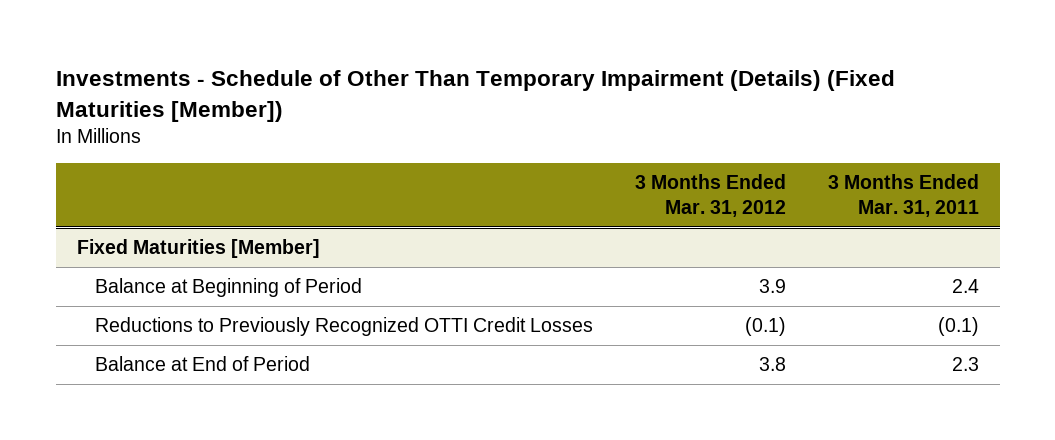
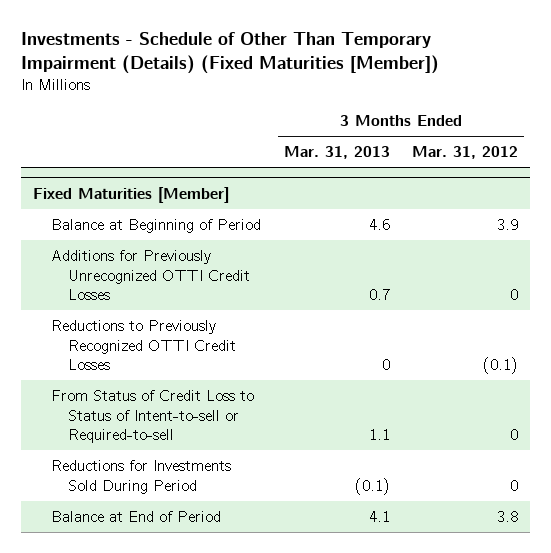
[827,174,979,217] 3 Months Ended Mar. 31, 2011 -> none
none -> [283,146,390,160] Mar. 31, 2013
none -> [50,249,251,301] Additions for Previously Unrecognized OTTI Credit Losses
none -> [50,389,254,444] From Status of Credit Loss to Status of Intent-to-sell or Required-to-sell
none -> [50,459,231,494] Reductions for Investments Sold During Period

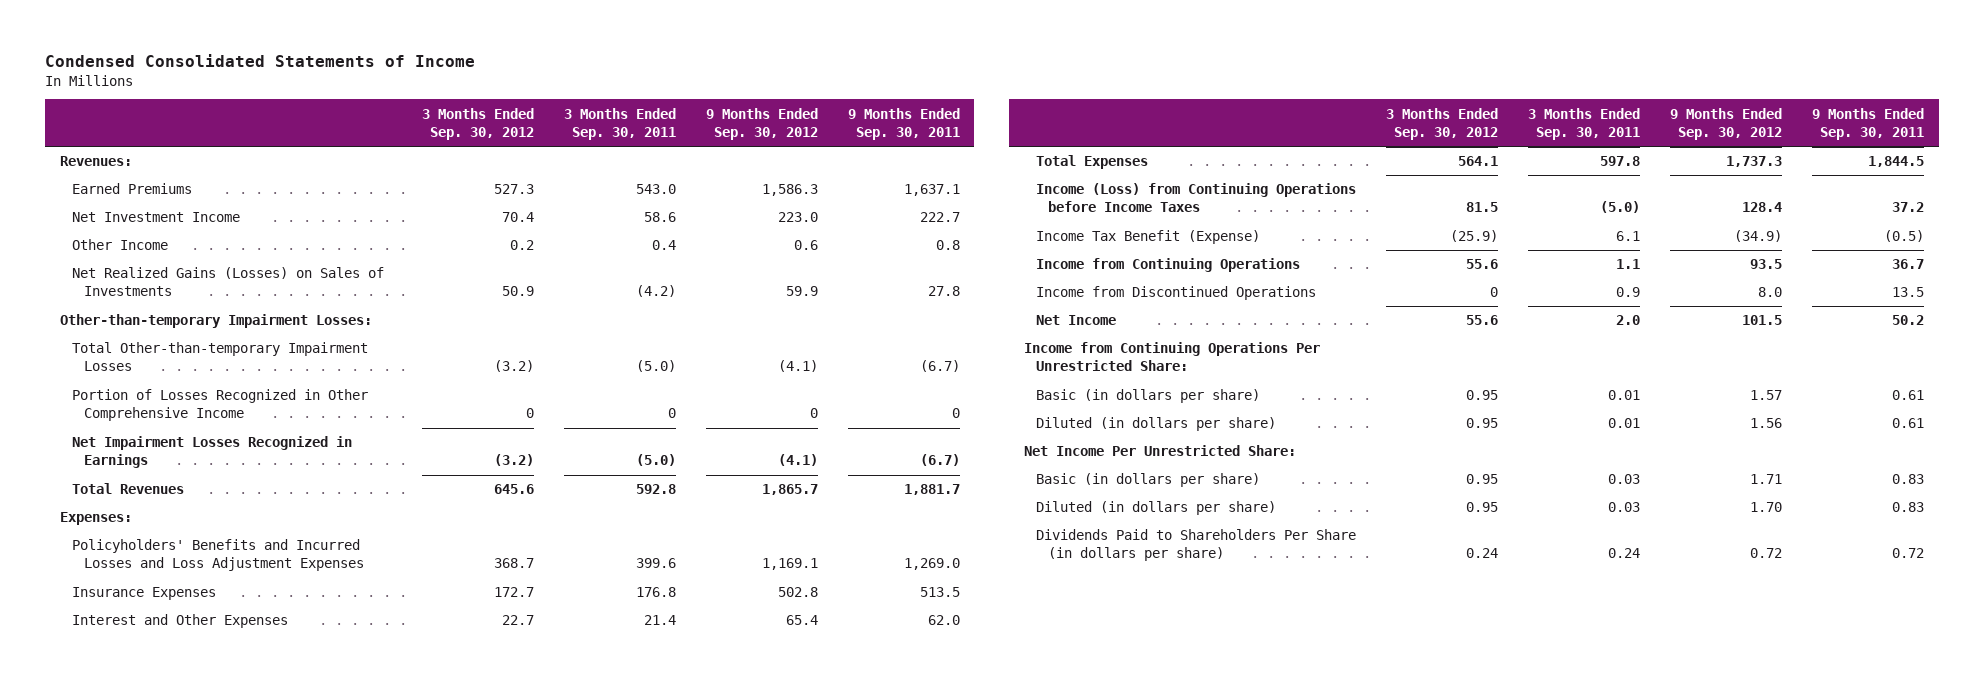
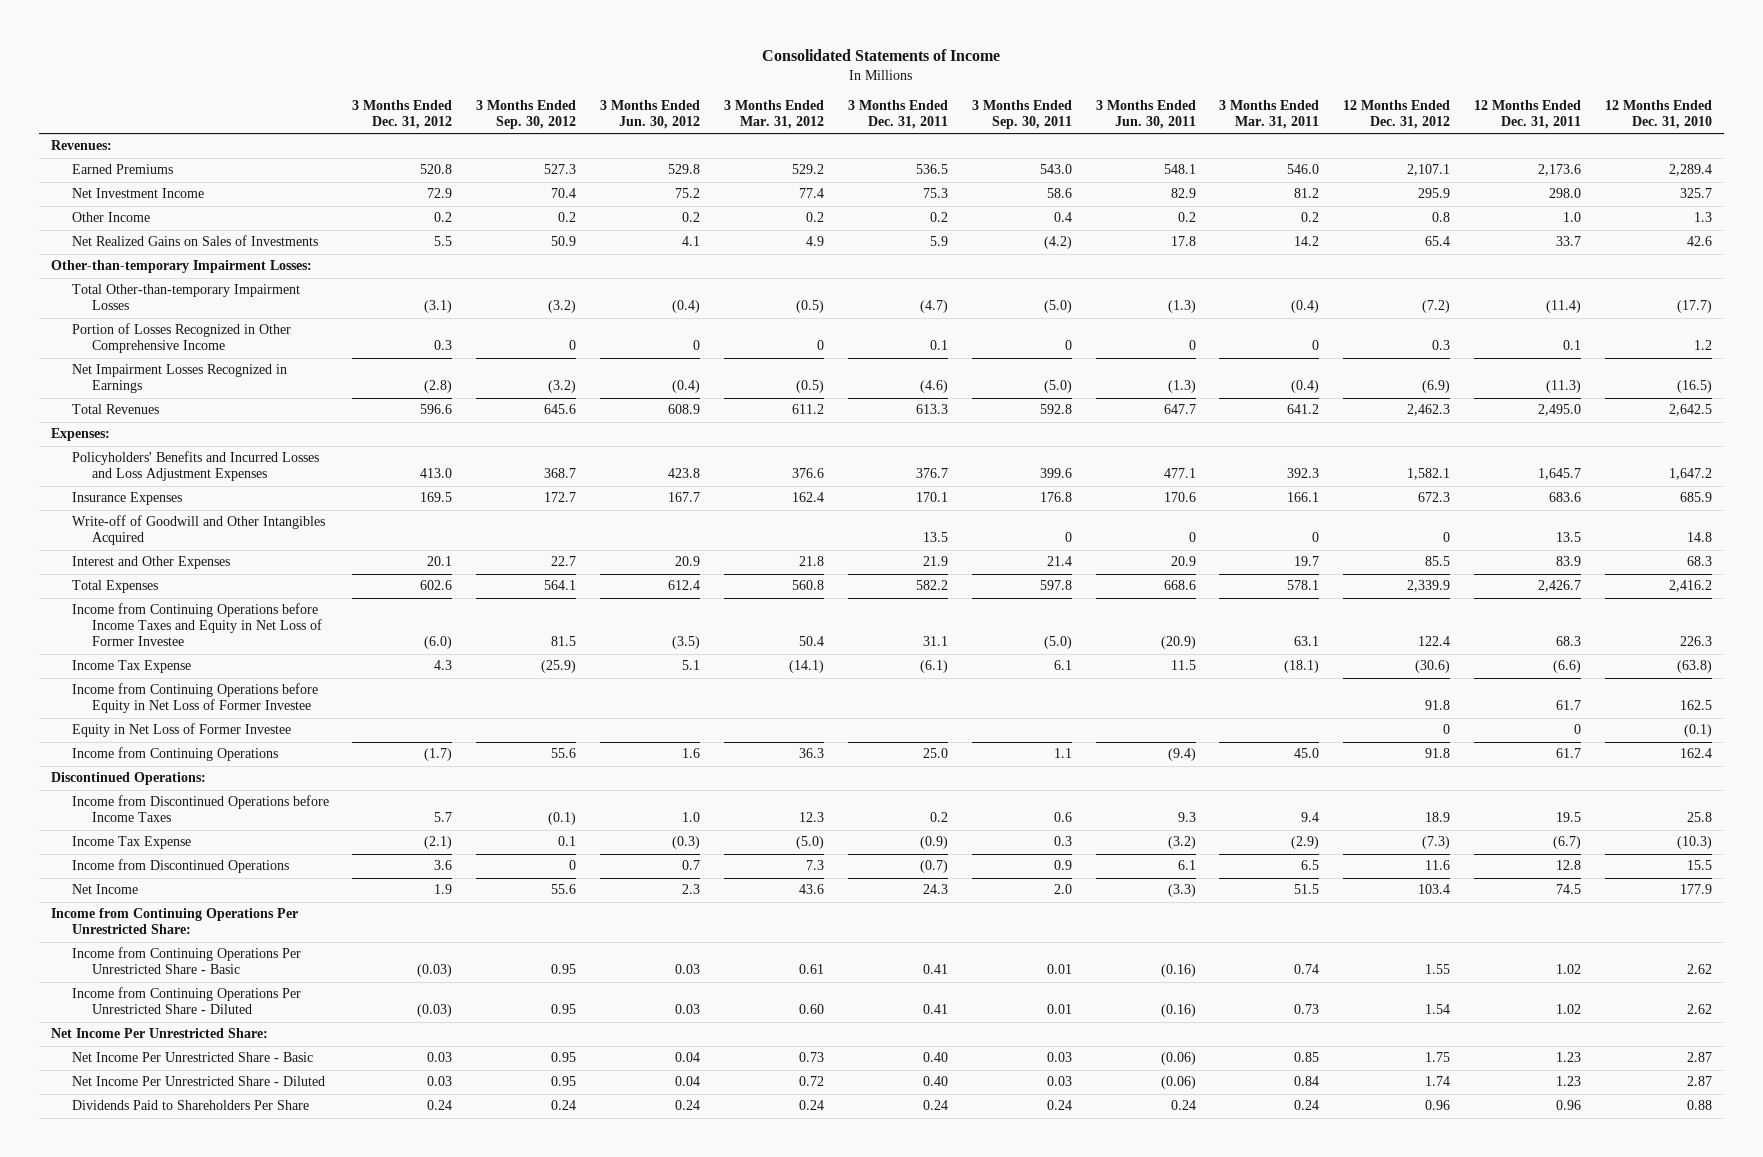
[45,53,476,67] Condensed Consolidated Statements of Income -> [762,48,1001,61] Consolidated Statements of Income
[705,107,818,140] 9 Months Ended Sep. 30, 2012 -> none
[847,107,960,140] 9 Months Ended Sep. 30, 2011 -> none
none -> [352,99,453,130] 3 Months Ended Dec. 31, 2012
none -> [600,99,701,130] 3 Months Ended Jun. 30, 2012
none -> [724,99,825,130] 3 Months Ended Mar. 31, 2012
none -> [847,99,948,130] 3 Months Ended Dec. 31, 2011
none -> [1095,99,1196,130] 3 Months Ended Jun. 30, 2011
none -> [1219,99,1320,130] 3 Months Ended Mar. 31, 2011
none -> [1343,99,1451,130] 12 Months Ended Dec. 31, 2012
none -> [1474,99,1582,130] 12 Months Ended Dec. 31, 2011
none -> [1605,99,1713,130] 12 Months Ended Dec. 31, 2010
[71,267,384,297] Net Realized Gains (Losses) on Sales of Investments -> [71,235,318,247] Net Realized Gains on Sales of Investments
none -> [71,515,325,546] Write-off of Goodwill and Other Intangibles Acquired
[1036,183,1357,213] Income (Loss) from Continuing Operations before Income Taxes -> [71,603,323,647] Income from Continuing Operations before Income Taxes and Equity in Net Loss of Former Investee
[1036,230,1261,245] Income Tax Benefit (Expense) -> [71,660,191,674] Income Tax Expense
none -> [71,683,318,714] Income from Continuing Operations before Equity in Net Loss of Former Investee
none -> [71,723,291,738] Equity in Net Loss of Former Investee
none -> [50,772,206,786] Discontinued Operations:
none -> [71,795,329,823] Income from Discontinued Operations before Income Taxes
none -> [71,836,191,850] Income Tax Expense
[1036,389,1261,404] Basic (in dollars per share) -> [71,947,301,975] Income from Continuing Operations Per Unrestricted Share - Basic
[1036,417,1277,432] Diluted (in dollars per share) -> [71,987,301,1015] Income from Continuing Operations Per Unrestricted Share - Diluted
[1036,473,1261,488] Basic (in dollars per share) -> [71,1052,313,1063] Net Income Per Unrestricted Share - Basic
[1036,501,1277,516] Diluted (in dollars per share) -> [71,1076,325,1087] Net Income Per Unrestricted Share - Diluted
[1036,529,1357,562] Dividends Paid to Shareholders Per Share (in dollars per share) -> [71,1100,309,1111] Dividends Paid to Shareholders Per Share

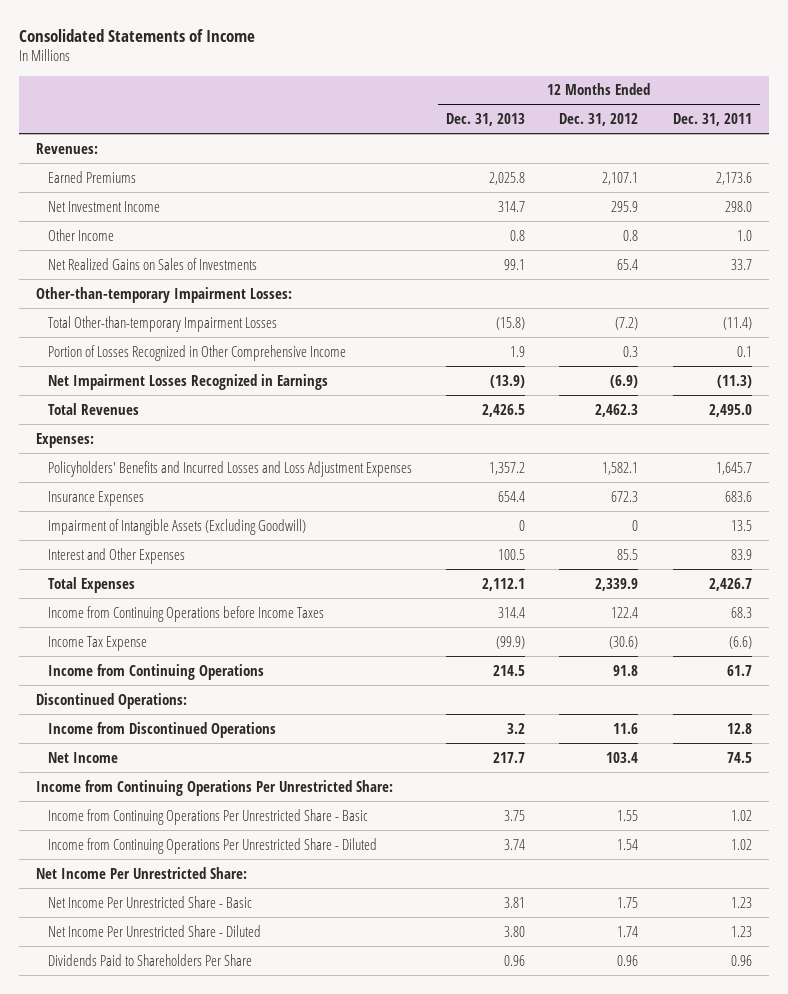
[352,99,453,130] 3 Months Ended Dec. 31, 2012 -> none
[476,99,577,130] 3 Months Ended Sep. 30, 2012 -> none
[600,99,701,130] 3 Months Ended Jun. 30, 2012 -> none
[724,99,825,130] 3 Months Ended Mar. 31, 2012 -> none
[847,99,948,130] 3 Months Ended Dec. 31, 2011 -> none
[971,99,1072,130] 3 Months Ended Sep. 30, 2011 -> none
[1095,99,1196,130] 3 Months Ended Jun. 30, 2011 -> none
[1219,99,1320,130] 3 Months Ended Mar. 31, 2011 -> none
[1605,99,1713,130] 12 Months Ended Dec. 31, 2010 -> none
none -> [446,113,526,127] Dec. 31, 2013
[71,515,325,546] Write-off of Goodwill and Other Intangibles Acquired -> [48,518,307,535] Impairment of Intangible Assets (Excluding Goodwill)
[71,603,323,647] Income from Continuing Operations before Income Taxes and Equity in Net Loss of Former Investee -> [48,605,325,622] Income from Continuing Operations before Income Taxes
[71,683,318,714] Income from Continuing Operations before Equity in Net Loss of Former Investee -> none
[71,723,291,738] Equity in Net Loss of Former Investee -> none
[71,795,329,823] Income from Discontinued Operations before Income Taxes -> none
[71,836,191,850] Income Tax Expense -> none

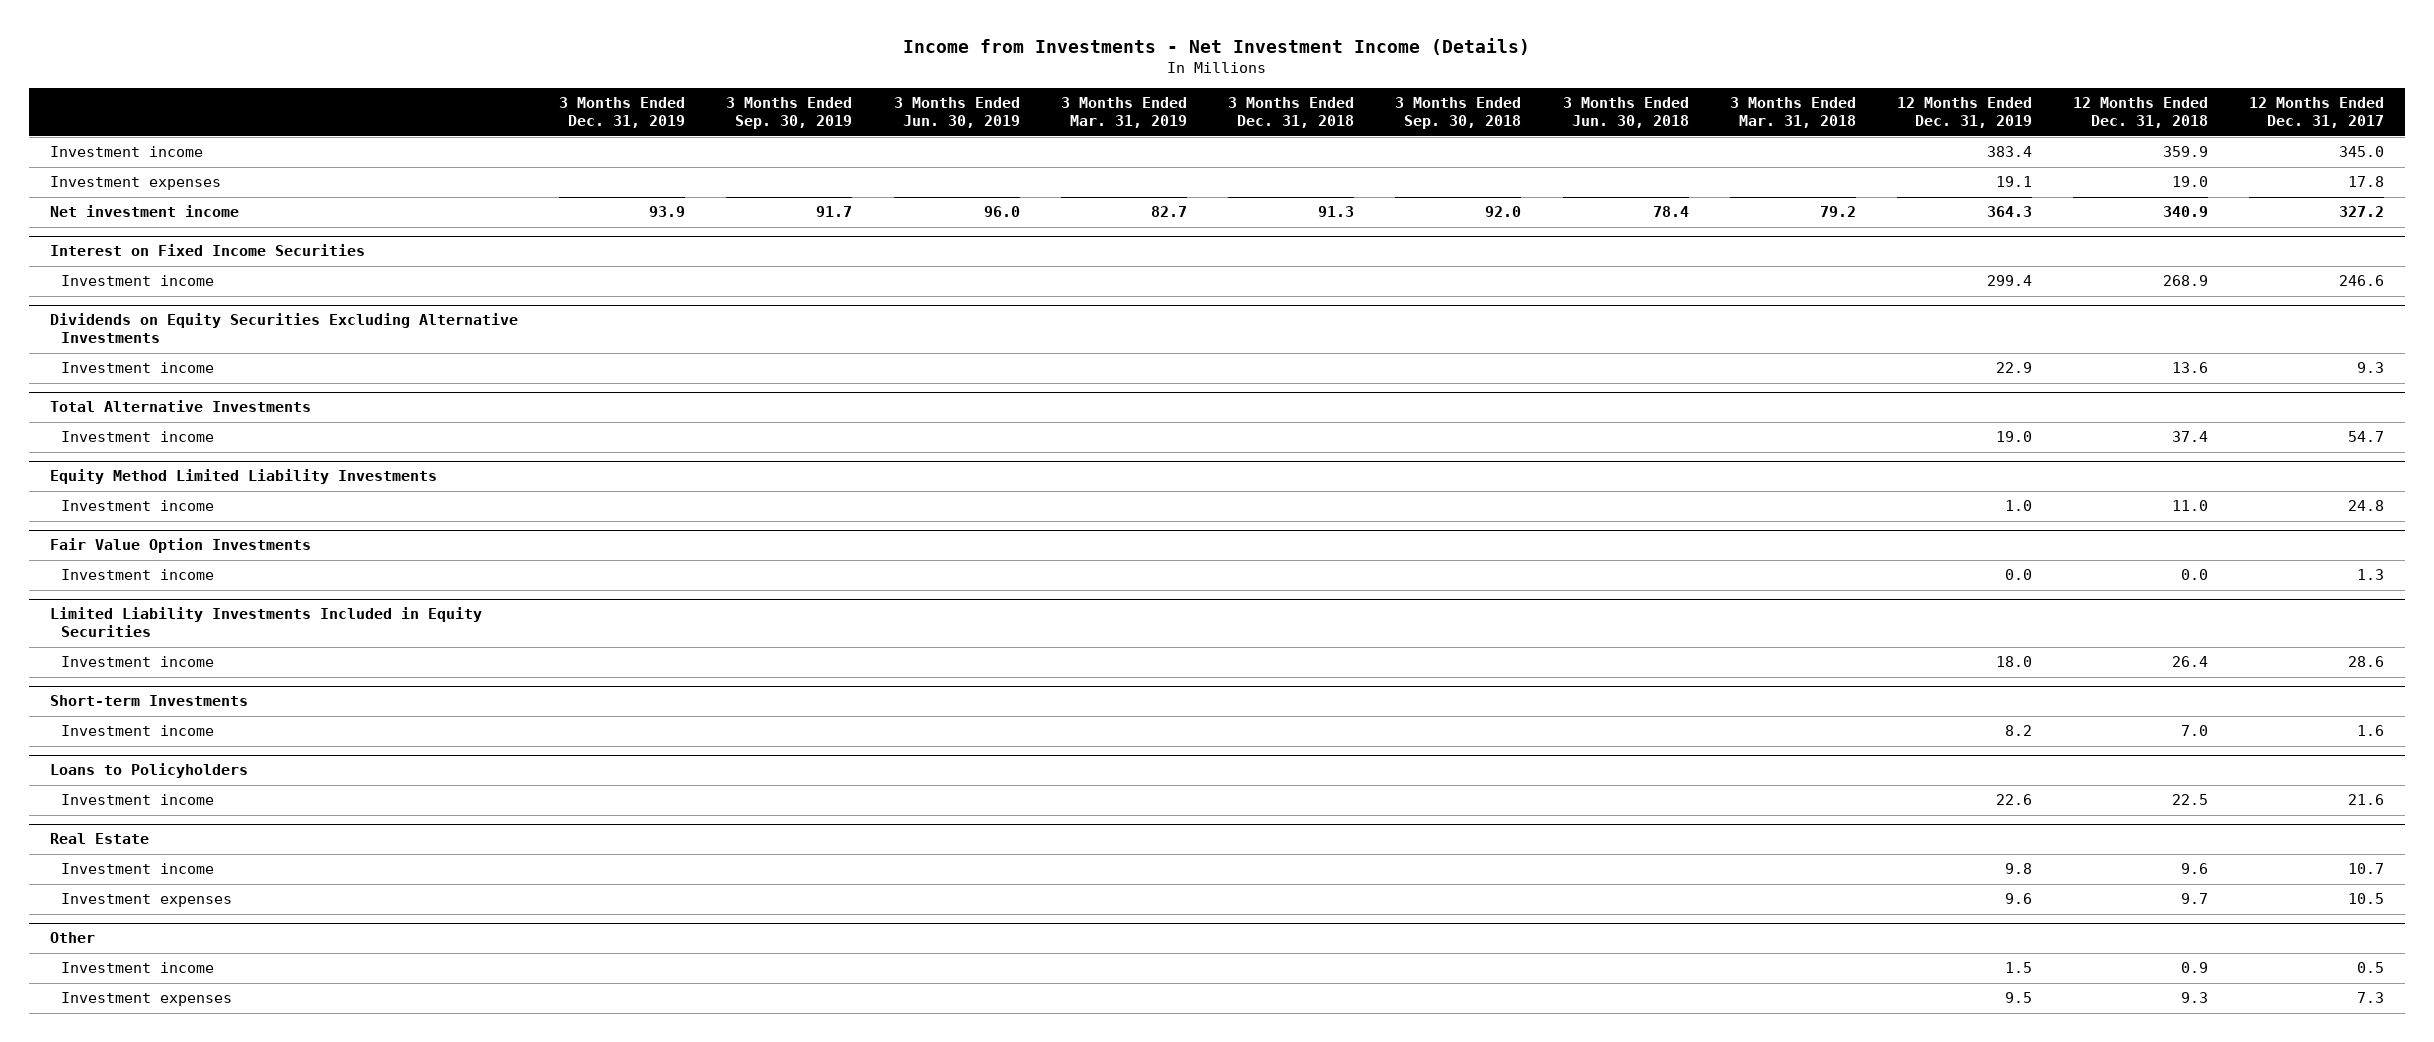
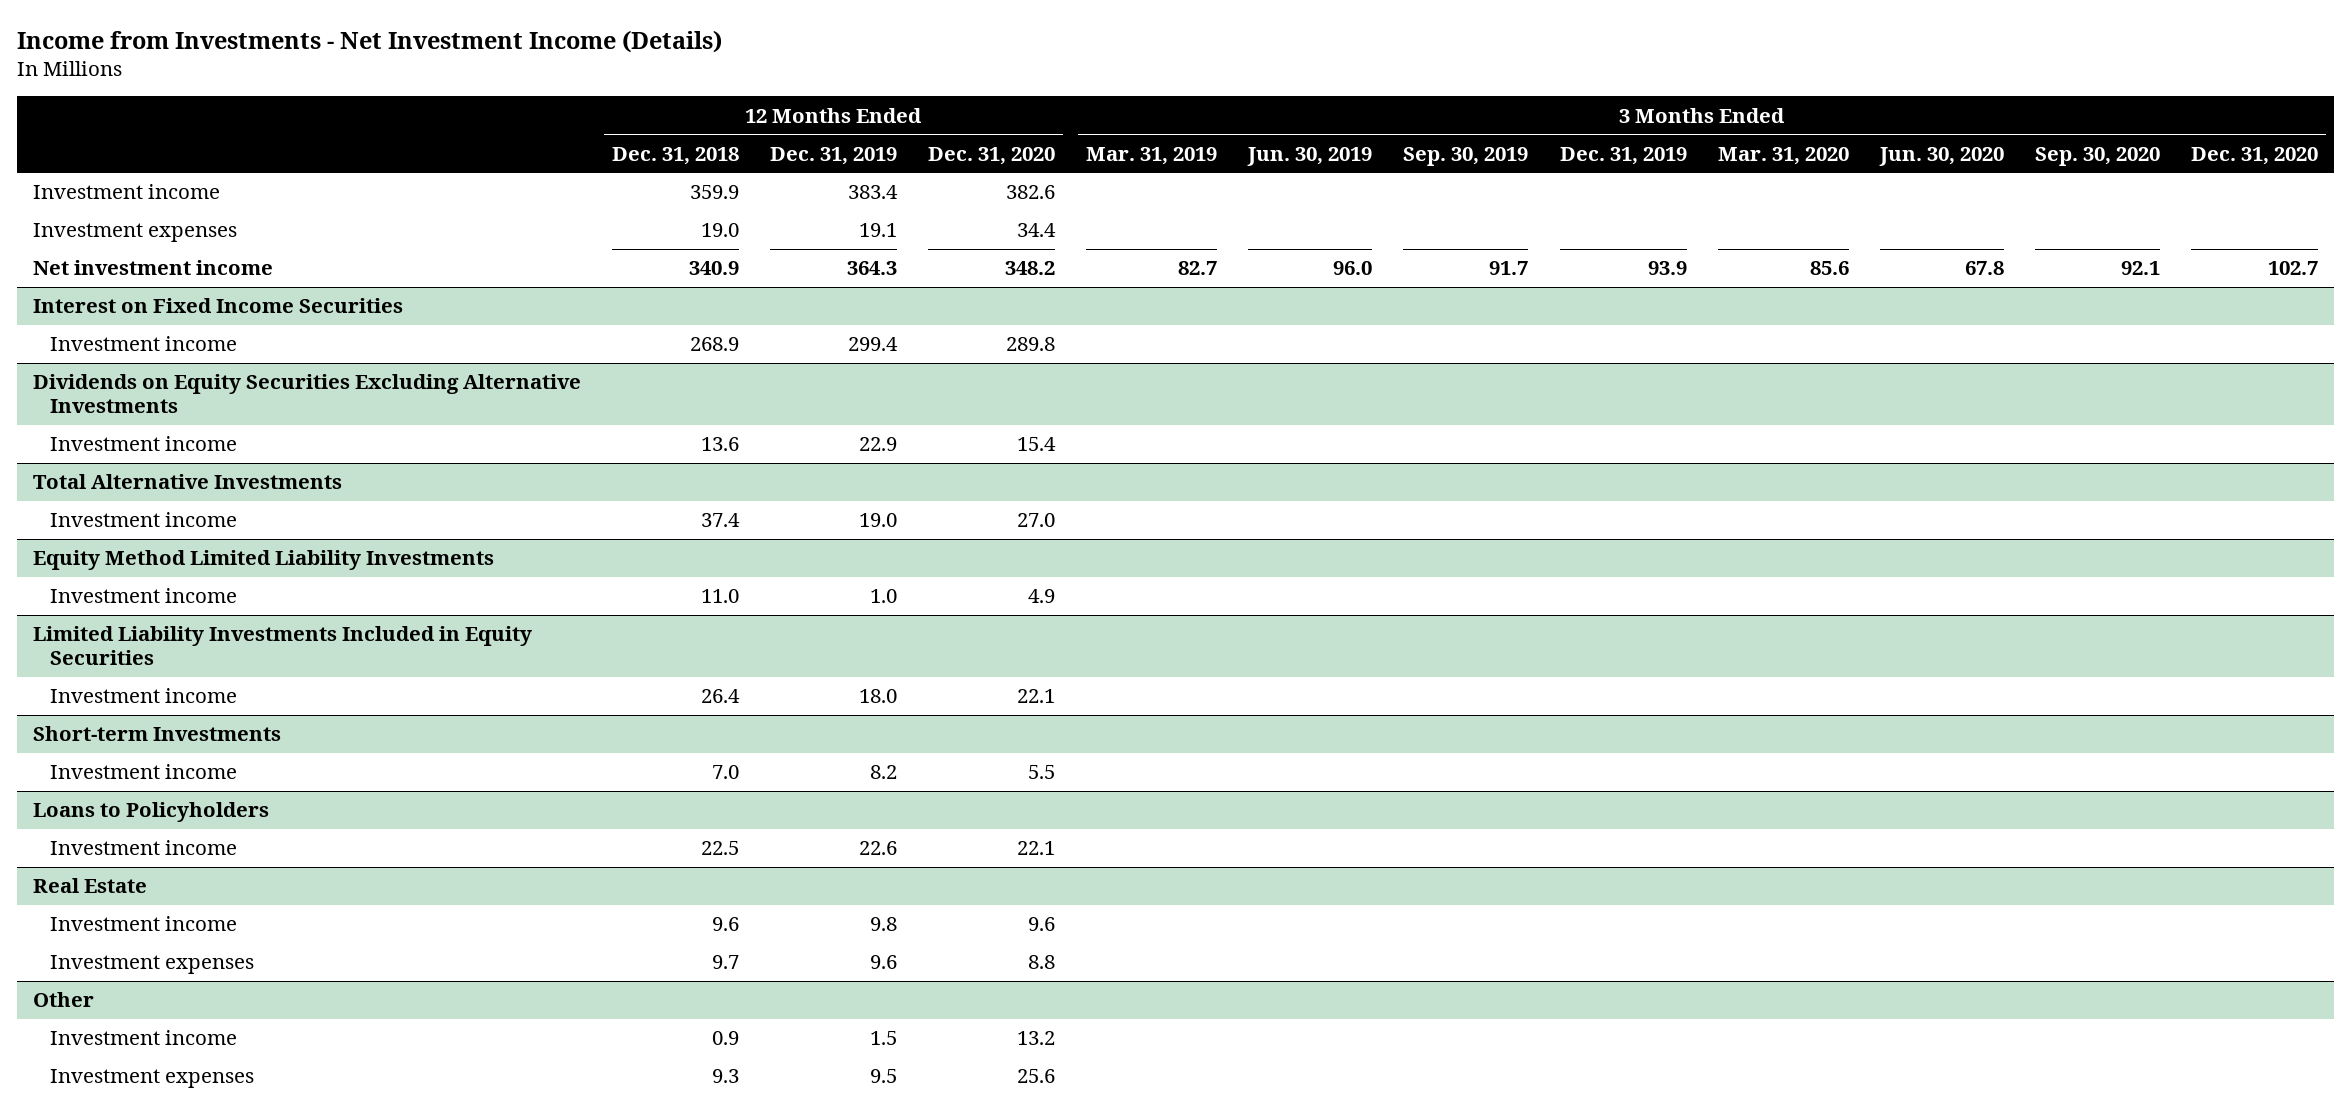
[1228,97,1355,129] 3 Months Ended Dec. 31, 2018 -> none
[1395,97,1522,130] 3 Months Ended Sep. 30, 2018 -> none
[1562,97,1689,129] 3 Months Ended Jun. 30, 2018 -> none
[1729,97,1856,129] 3 Months Ended Mar. 31, 2018 -> none
[2249,97,2385,129] 12 Months Ended Dec. 31, 2017 -> none
none -> [928,146,1056,165] Dec. 31, 2020
none -> [1717,146,1849,165] Mar. 31, 2020
none -> [1878,146,2004,166] Jun. 30, 2020
none -> [2035,146,2161,166] Sep. 30, 2020
none -> [2191,146,2319,165] Dec. 31, 2020
[49,538,311,554] Fair Value Option Investments -> none
[61,569,215,581] Investment income -> none

